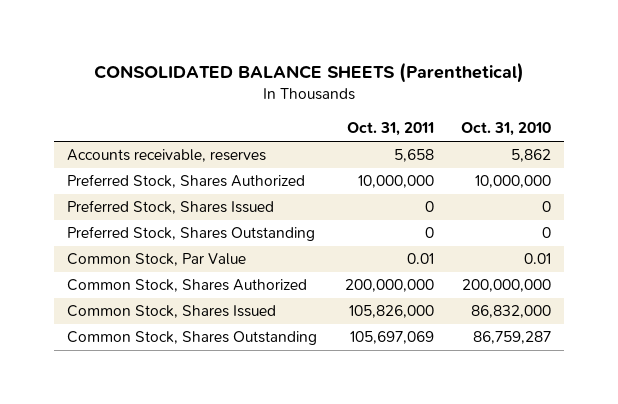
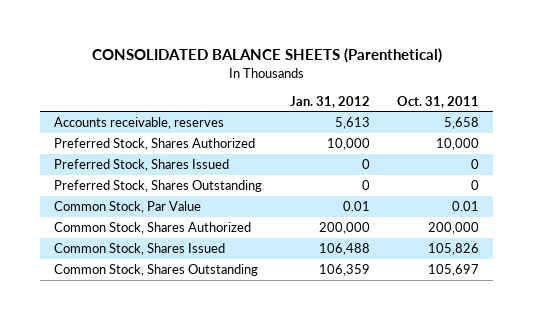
[460,122,551,137] Oct. 31, 2010 -> none
none -> [289,95,370,108] Jan. 31, 2012
[357,175,434,189] 10,000,000 -> [435,138,479,151] 10,000
[344,279,434,293] 200,000,000 -> [427,222,479,235] 200,000
[348,305,434,319] 105,826,000 -> [427,243,479,256] 105,826
[349,331,434,345] 105,697,069 -> [427,264,479,277] 105,697

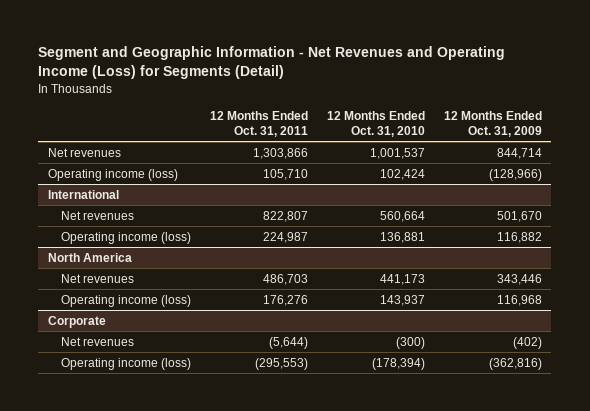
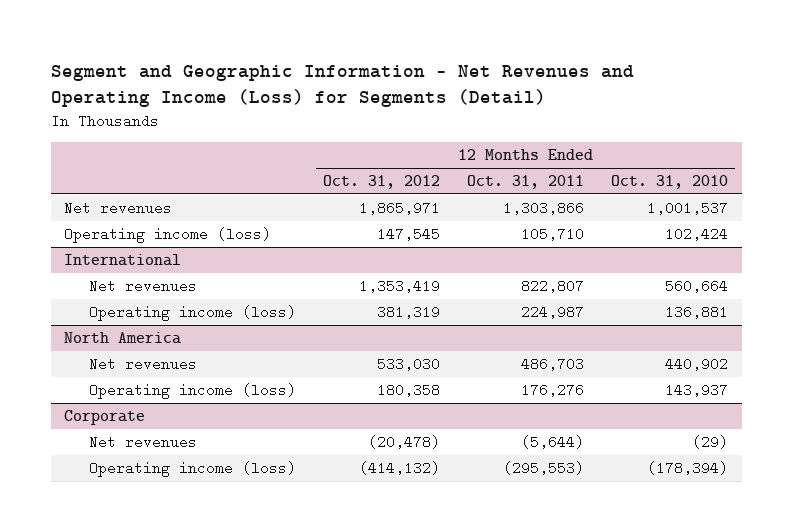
[443,110,542,137] 12 Months Ended Oct. 31, 2009 -> none
none -> [323,175,441,190] Oct. 31, 2012
[379,273,425,285] 441,173 -> [665,356,729,371] 440,902
[395,336,425,349] (300) -> [692,434,729,449] (29)

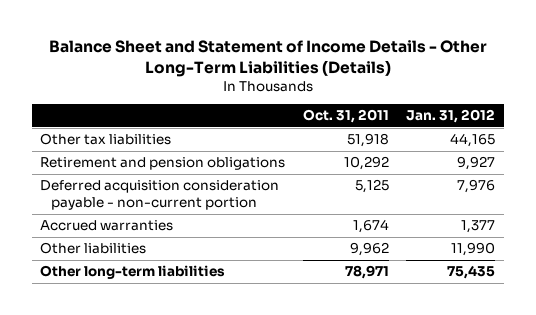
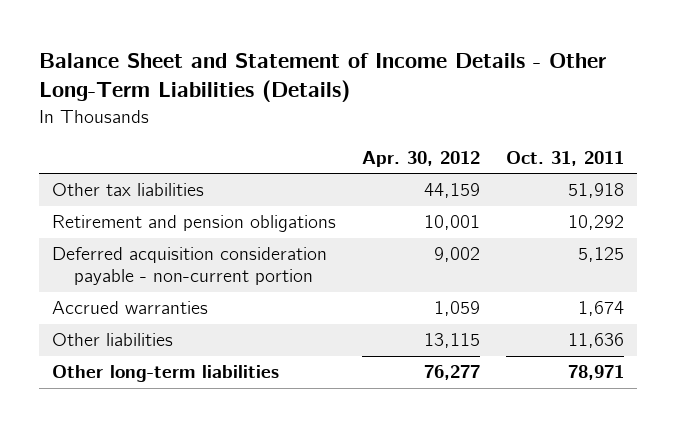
[406,109,496,124] Jan. 31, 2012 -> none
none -> [361,151,480,168] Apr. 30, 2012
[349,242,389,257] 9,962 -> [568,333,625,349] 11,636

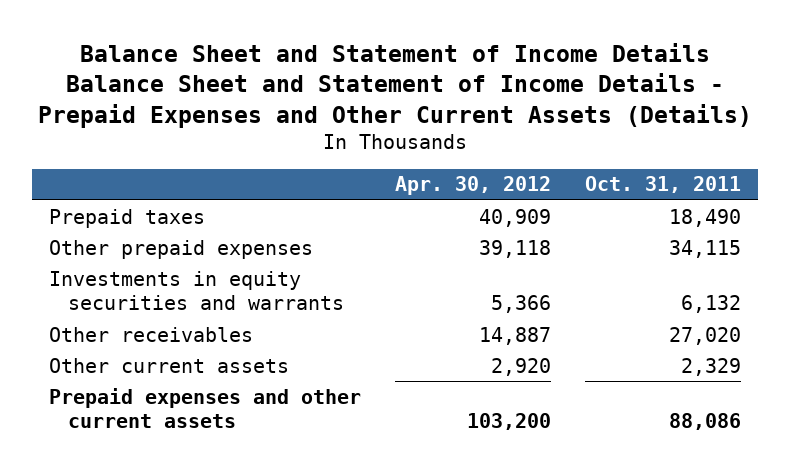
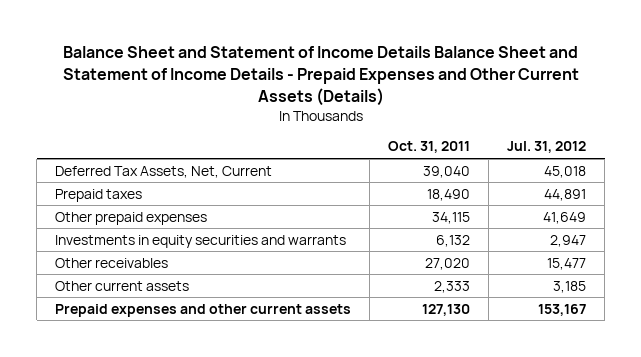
[394,176,551,196] Apr. 30, 2012 -> none
none -> [507,141,587,154] Jul. 31, 2012
none -> [55,165,273,178] Deferred Tax Assets, Net, Current
[680,357,741,376] 2,329 -> [434,280,471,293] 2,333
[668,412,741,430] 88,086 -> [422,303,471,316] 127,130

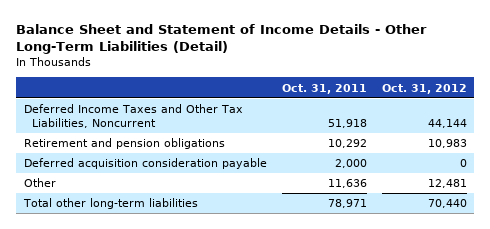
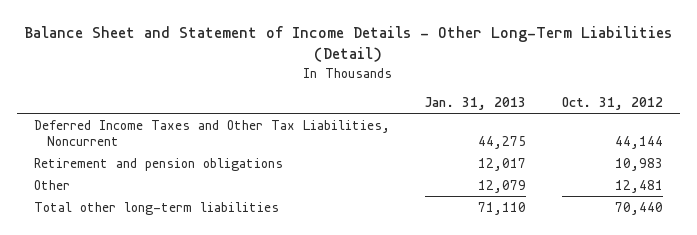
[281,83,367,94] Oct. 31, 2011 -> none
none -> [425,96,527,110] Jan. 31, 2013
[23,158,267,170] Deferred acquisition consideration payable -> none

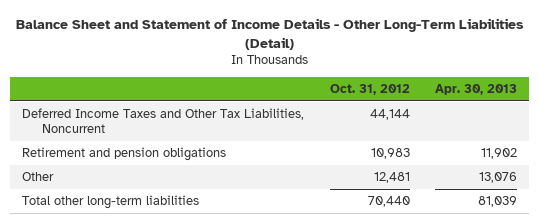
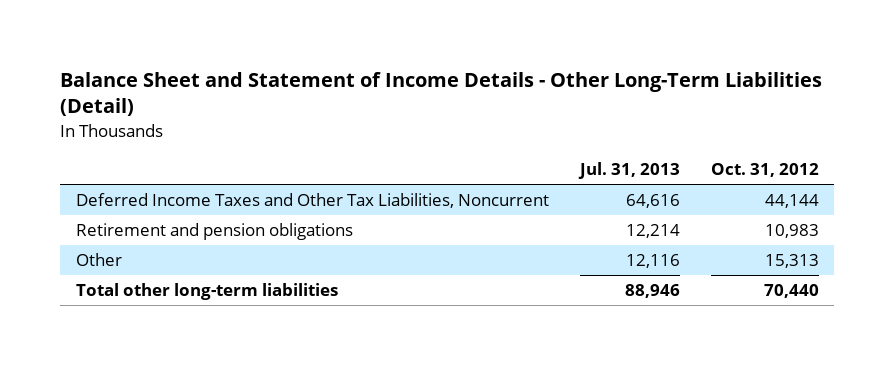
[434,83,517,95] Apr. 30, 2013 -> none
none -> [577,162,680,180] Jul. 31, 2013
[373,172,410,184] 12,481 -> [764,254,819,269] 15,313

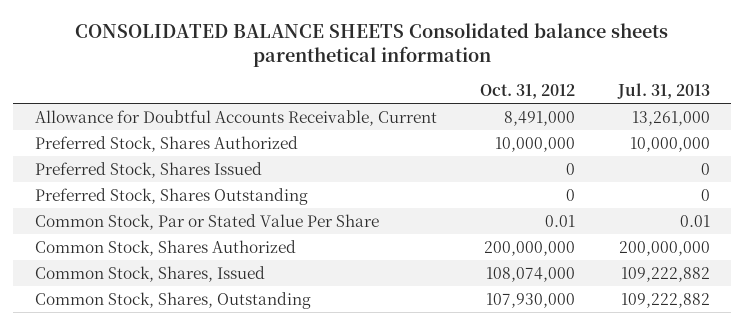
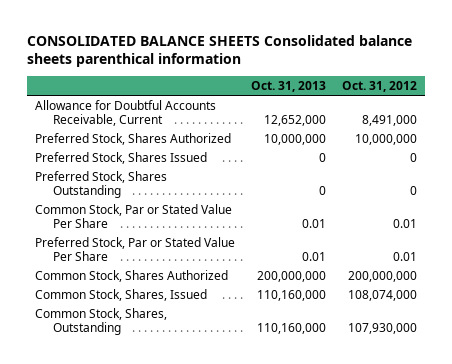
[75,22,669,67] CONSOLIDATED BALANCE SHEETS Consolidated balance sheets parenthetical information -> [26,34,412,68] CONSOLIDATED BALANCE SHEETS Consolidated balance sheets parenthical information
[616,83,710,100] Jul. 31, 2013 -> none
none -> [250,81,326,93] Oct. 31, 2013
none -> [34,236,235,261] Preferred Stock, Par or Stated Value Per Share

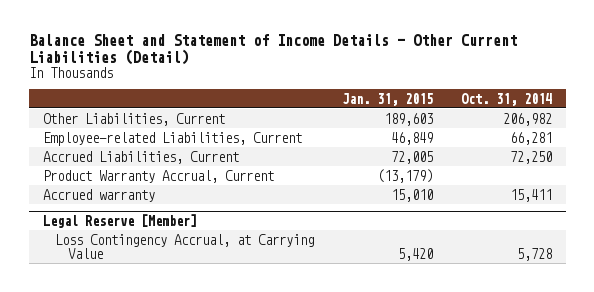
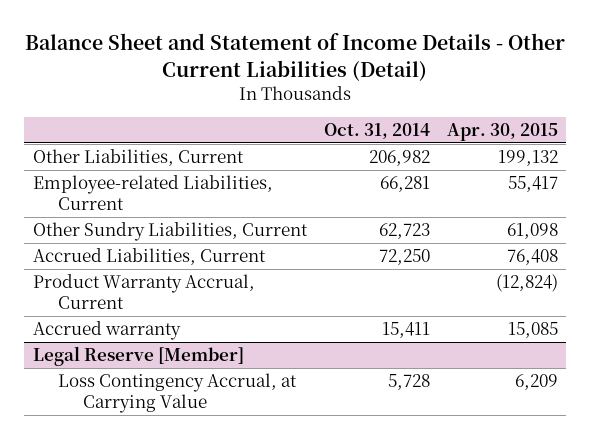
[342,92,434,106] Jan. 31, 2015 -> none
none -> [446,122,558,141] Apr. 30, 2015
none -> [32,222,308,242] Other Sundry Liabilities, Current

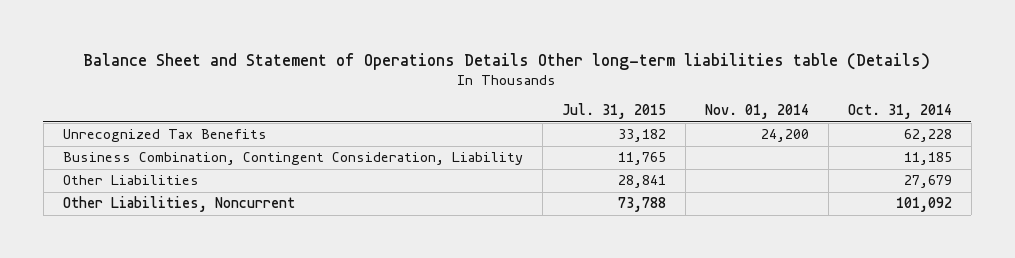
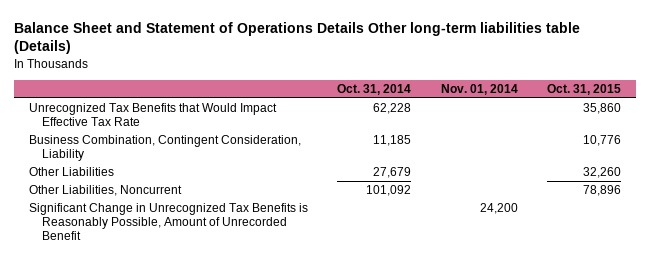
[561,103,666,120] Jul. 31, 2015 -> none
none -> [547,83,622,95] Oct. 31, 2015
[62,129,267,143] Unrecognized Tax Benefits -> none
none -> [29,103,278,127] Unrecognized Tax Benefits that Would Impact Effective Tax Rate
none -> [29,203,309,240] Significant Change in Unrecognized Tax Benefits is Reasonably Possible, Amount of Unrecorded Benefit

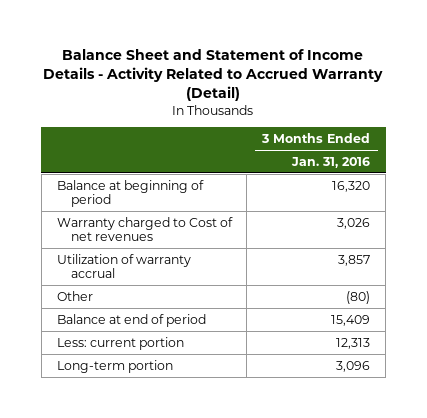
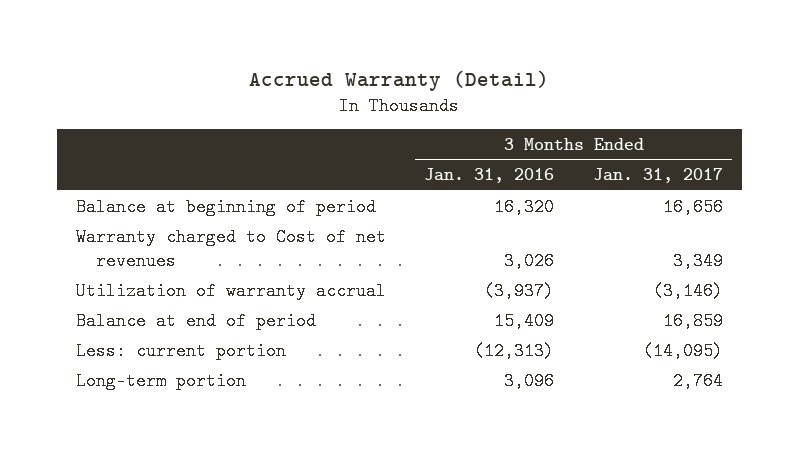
[43,49,384,102] Balance Sheet and Statement of Income Details - Activity Related to Accrued Warranty (Detail) -> [249,69,550,91] Accrued Warranty (Detail)
none -> [592,168,723,184] Jan. 31, 2017
[56,290,93,301] Other -> none
[338,254,371,266] 3,857 -> [484,281,555,300] (3,937)
[336,337,371,349] 12,313 -> [474,341,555,360] (12,313)

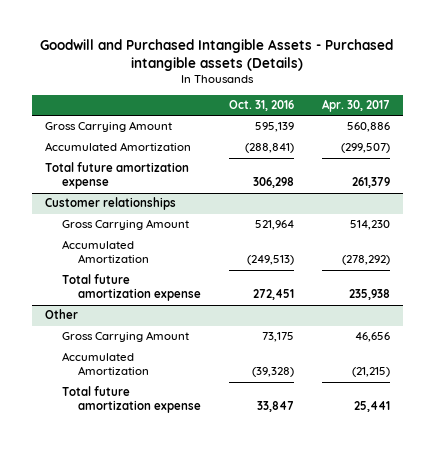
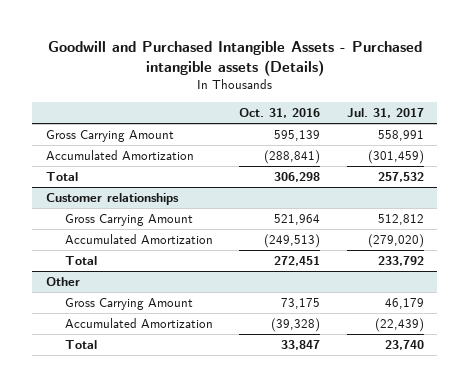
[321,99,390,113] Apr. 30, 2017 -> none
none -> [346,108,424,119] Jul. 31, 2017
[45,162,190,190] Total future amortization expense -> [45,171,78,181] Total
[61,274,202,302] Total future amortization expense -> [64,255,97,265] Total
[61,386,202,414] Total future amortization expense -> [64,339,97,349] Total

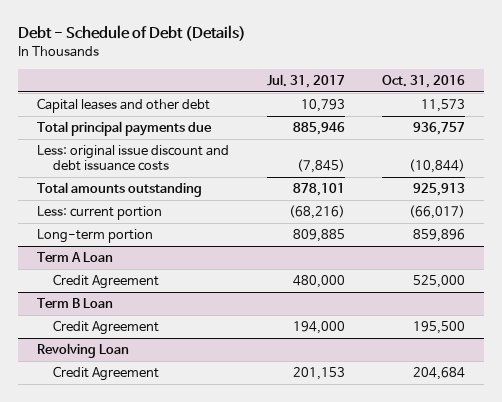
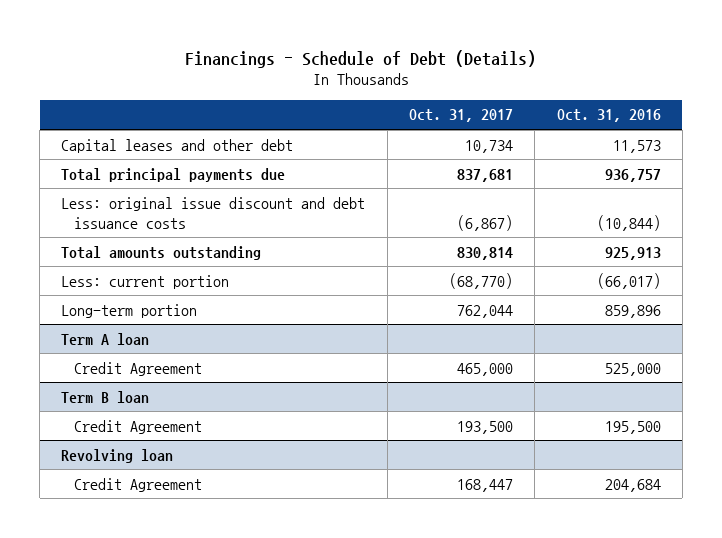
[18,25,247,42] Debt - Schedule of Debt (Details) -> [185,49,537,68] Financings - Schedule of Debt (Details)
[266,73,345,88] Jul. 31, 2017 -> none
none -> [409,109,514,123] Oct. 31, 2017
[36,252,113,263] Term A Loan -> [61,332,150,345] Term A loan
[36,298,113,309] Term B Loan -> [61,390,150,403] Term B loan
[36,343,129,359] Revolving Loan -> [61,448,174,463] Revolving loan

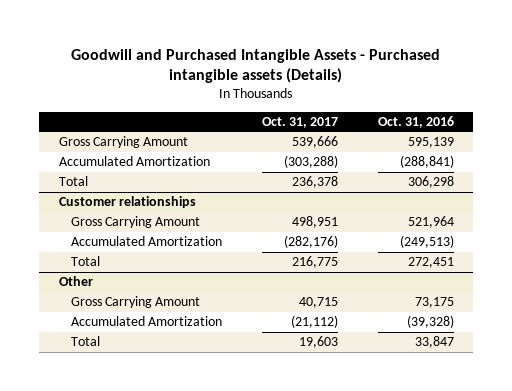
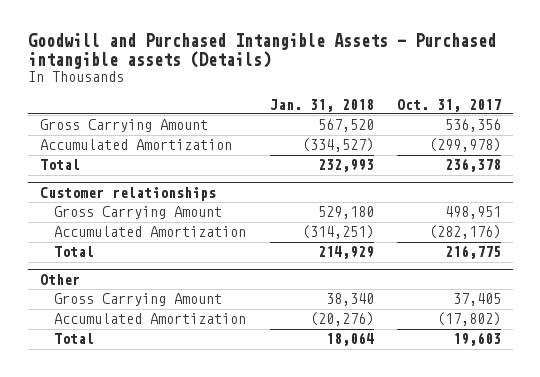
[377,115,454,128] Oct. 31, 2016 -> none
none -> [269,98,374,112] Jan. 31, 2018
[292,136,339,149] 539,666 -> [444,119,501,133] 536,356
[284,155,339,169] (303,288) -> [428,138,501,153] (299,978)
[299,297,339,309] 40,715 -> [452,293,501,307] 37,405
[291,315,339,329] (21,112) -> [436,312,501,327] (17,802)

